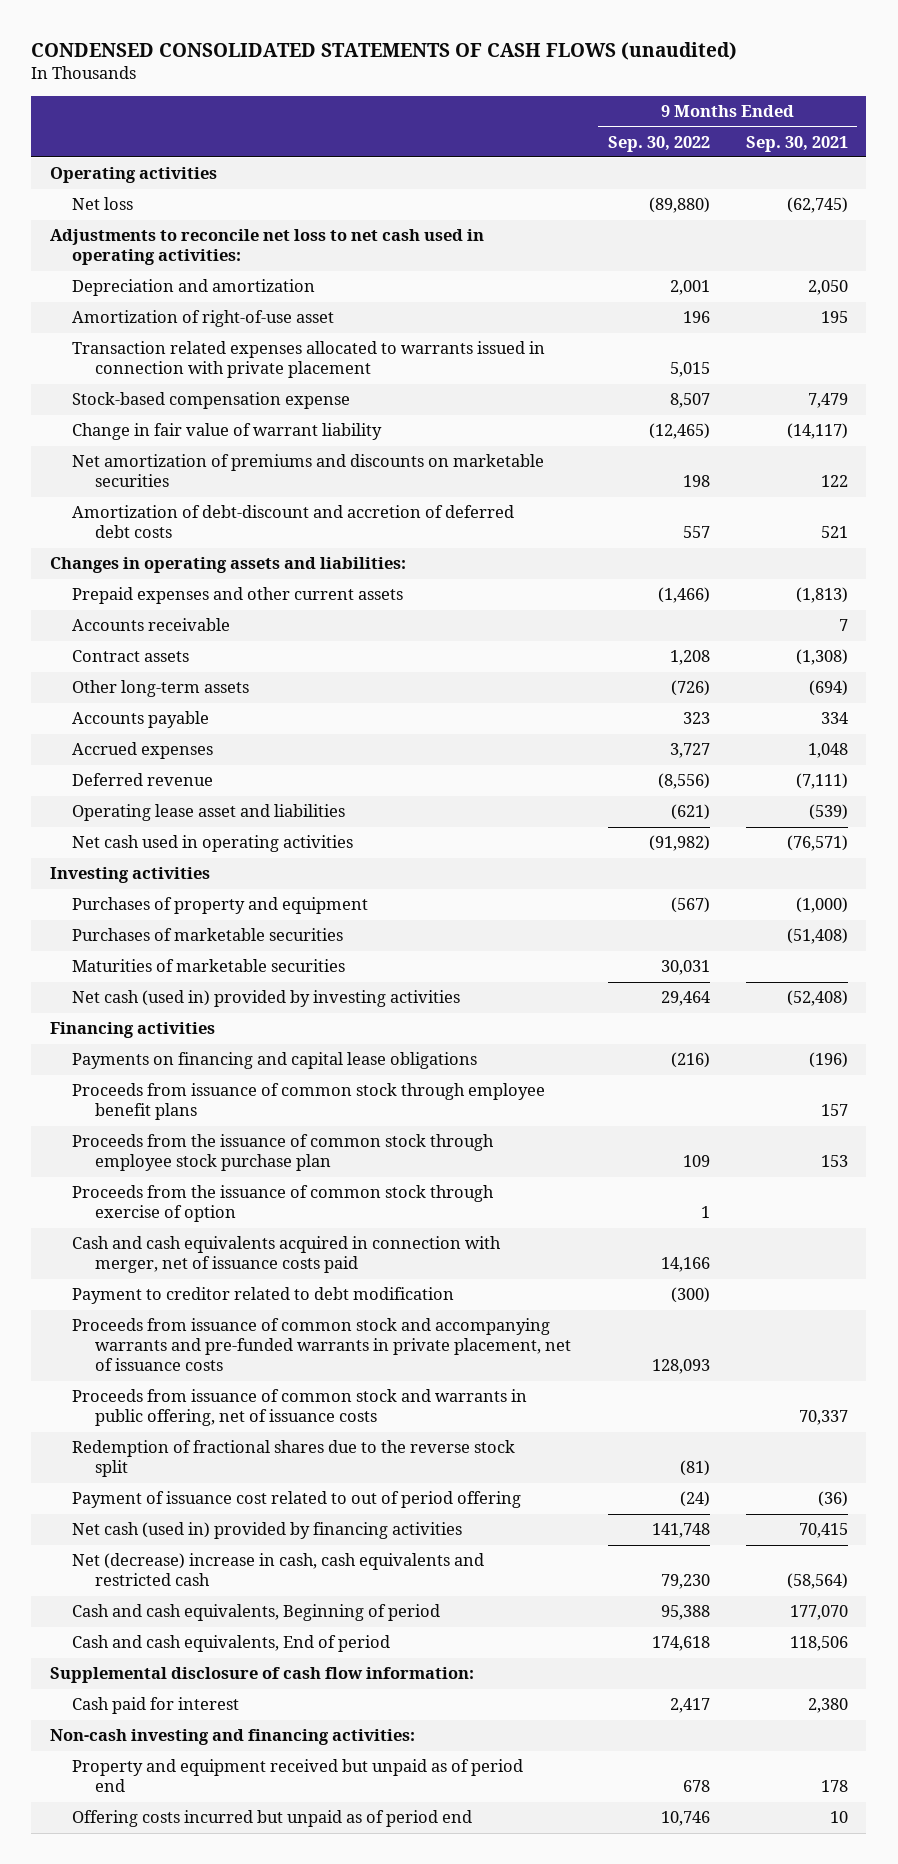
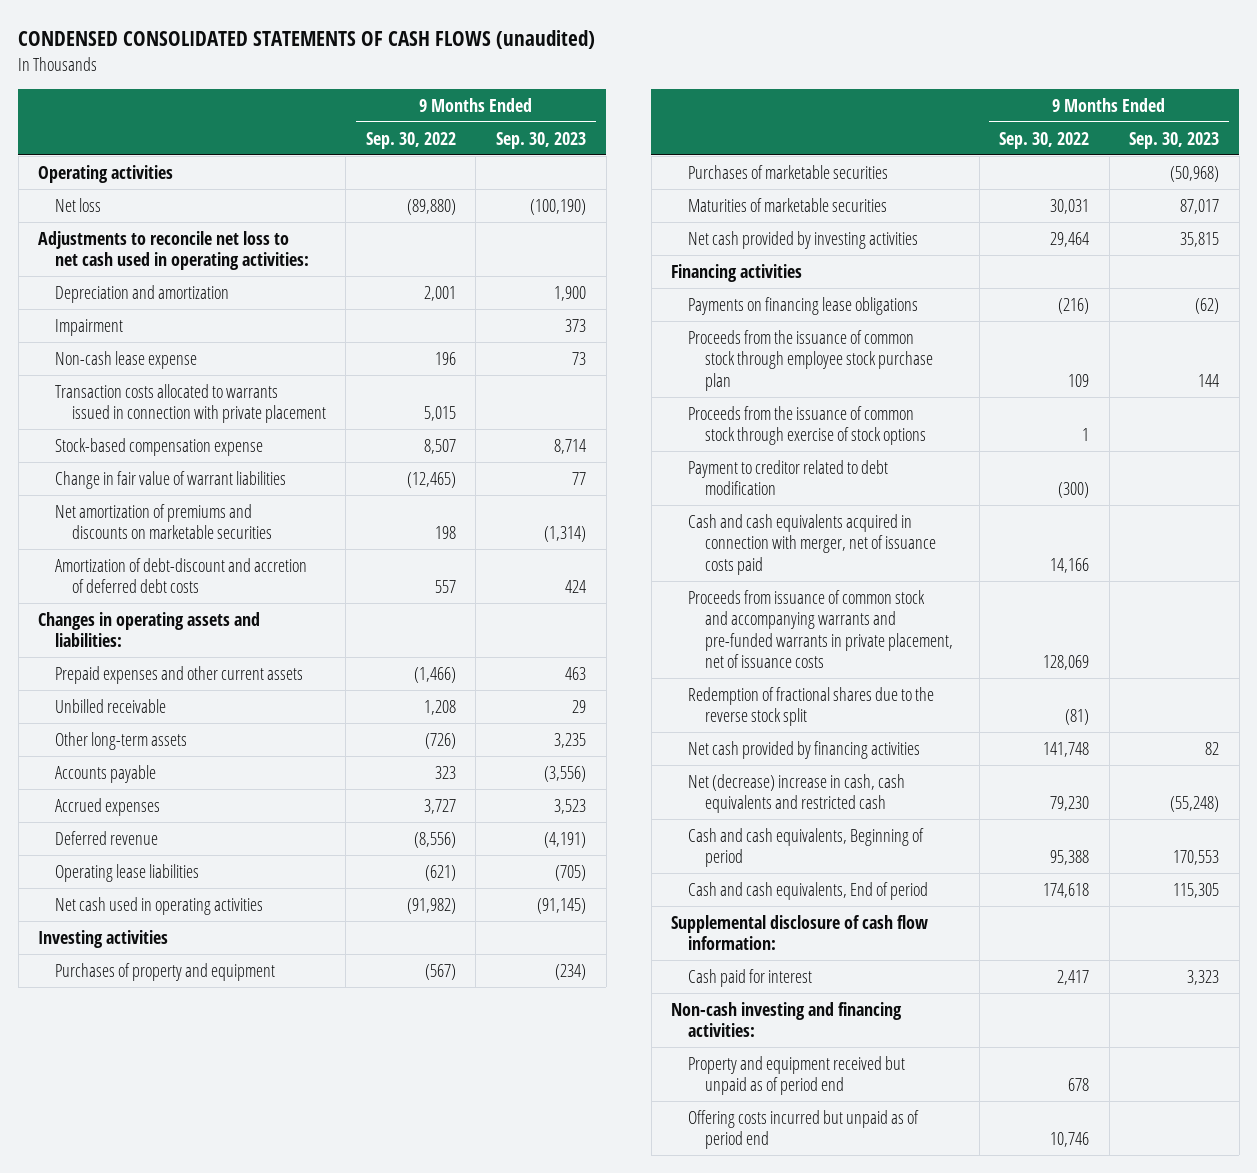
[745,135,848,152] Sep. 30, 2021 -> none
none -> [495,131,586,149] Sep. 30, 2023
none -> [55,318,124,336] Impairment
[72,310,335,328] Amortization of right-of-use asset -> [55,350,198,369] Non-cash lease expense
[72,341,546,379] Transaction related expenses allocated to warrants issued in connection with private placement -> [55,383,326,424] Transaction costs allocated to warrants issued in connection with private placement
[72,423,383,441] Change in fair value of warrant liability -> [55,470,287,489] Change in fair value of warrant liabilities
[72,618,231,632] Accounts receivable -> none
[72,650,190,663] Contract assets -> [55,698,167,713] Unbilled receivable
[72,804,346,822] Operating lease asset and liabilities -> [55,863,200,882] Operating lease liabilities
[72,990,461,1008] Net cash (used in) provided by investing activities -> [688,230,919,249] Net cash provided by investing activities
[72,1083,546,1121] Proceeds from issuance of common stock through employee benefit plans -> none
[72,1052,478,1070] Payments on financing and capital lease obligations -> [688,296,919,315] Payments on financing lease obligations
[72,1185,495,1223] Proceeds from the issuance of common stock through exercise of option -> [688,405,927,446] Proceeds from the issuance of common stock through exercise of stock options
[72,1389,528,1427] Proceeds from issuance of common stock and warrants in public offering, net of issuance costs -> none
[72,1236,502,1274] Cash and cash equivalents acquired in connection with merger, net of issuance costs paid -> [688,513,937,575] Cash and cash equivalents acquired in connection with merger, net of issuance costs paid
[651,1359,710,1375] 128,093 -> [1043,655,1090,671] 128,069
[72,1491,522,1509] Payment of issuance cost related to out of period offering -> none
[72,1522,463,1540] Net cash (used in) provided by financing activities -> [688,740,921,759] Net cash provided by financing activities

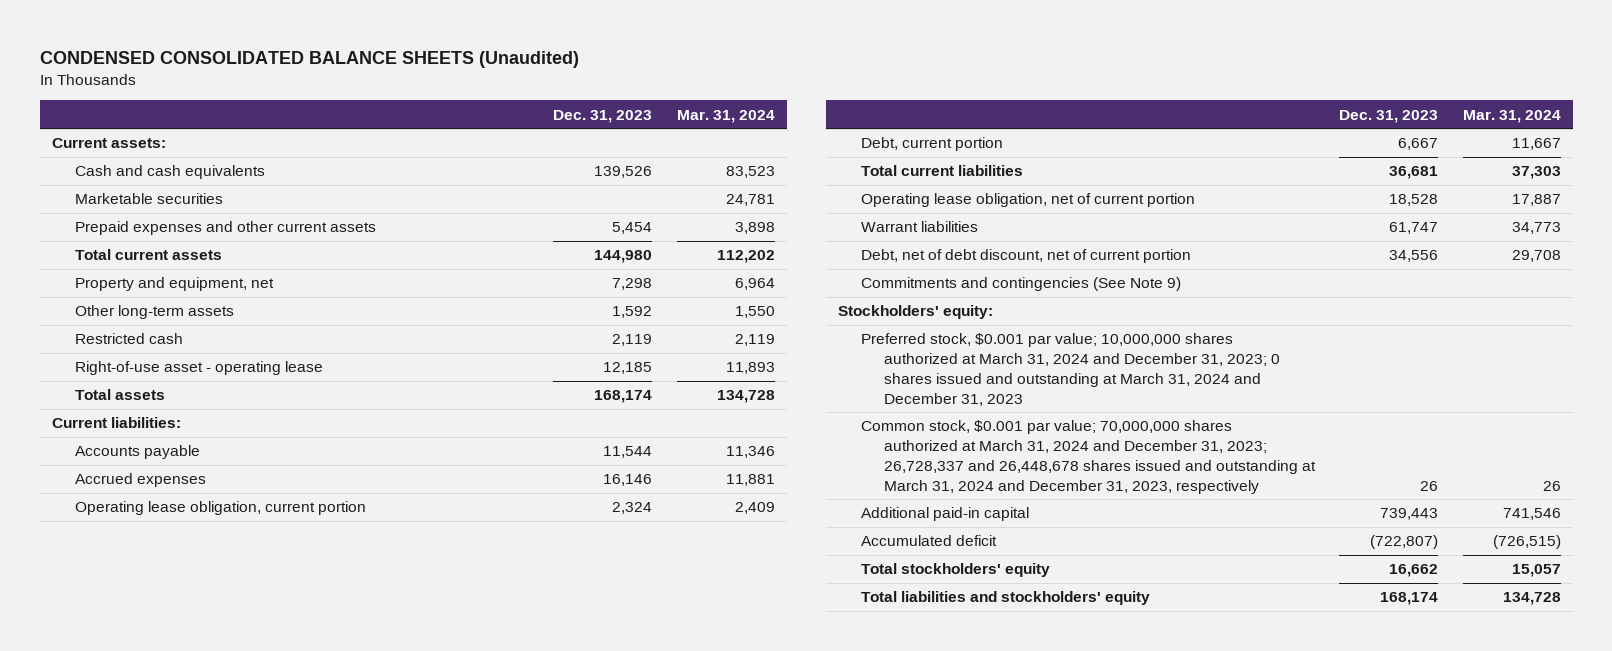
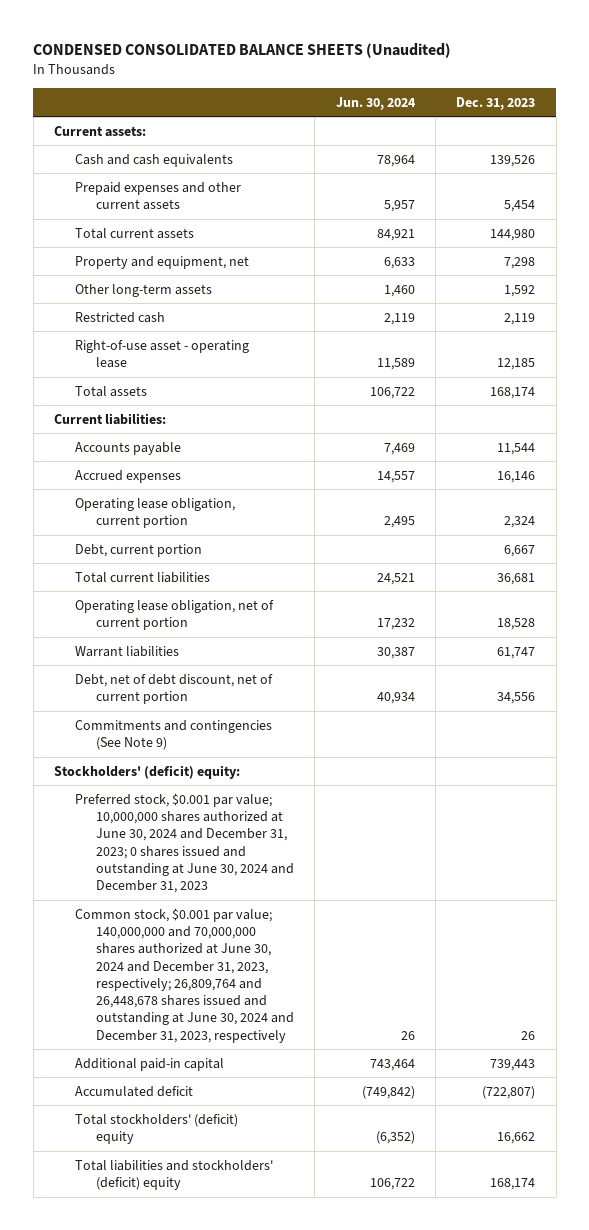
[676,109,775,123] Mar. 31, 2024 -> none
none -> [335,96,416,110] Jun. 30, 2024
[74,193,223,205] Marketable securities -> none
[837,305,993,320] Stockholders' equity: -> [54,764,241,779] Stockholders' (deficit) equity:
[860,333,1280,406] Preferred stock, $0.001 par value; 10,000,000 shares authorized at March 31, 2024 and December 31, 2023; 0 shares issued and outstanding at March 31, 2024 and December 31, 2023 -> [75,792,295,894] Preferred stock, $0.001 par value; 10,000,000 shares authorized at June 30, 2024 and December 31, 2023; 0 shares issued and outstanding at June 30, 2024 and December 31, 2023
[860,420,1316,494] Common stock, $0.001 par value; 70,000,000 shares authorized at March 31, 2024 and December 31, 2023; 26,728,337 and 26,448,678 shares issued and outstanding at March 31, 2024 and December 31, 2023, respectively -> [75,907,295,1043] Common stock, $0.001 par value; 140,000,000 and 70,000,000 shares authorized at June 30, 2024 and December 31, 2023, respectively; 26,809,764 and 26,448,678 shares issued and outstanding at June 30, 2024 and December 31, 2023, respectively
[860,563,1050,578] Total stockholders' equity -> [75,1113,239,1145] Total stockholders' (deficit) equity
[860,591,1150,606] Total liabilities and stockholders' equity -> [75,1159,274,1191] Total liabilities and stockholders' (deficit) equity

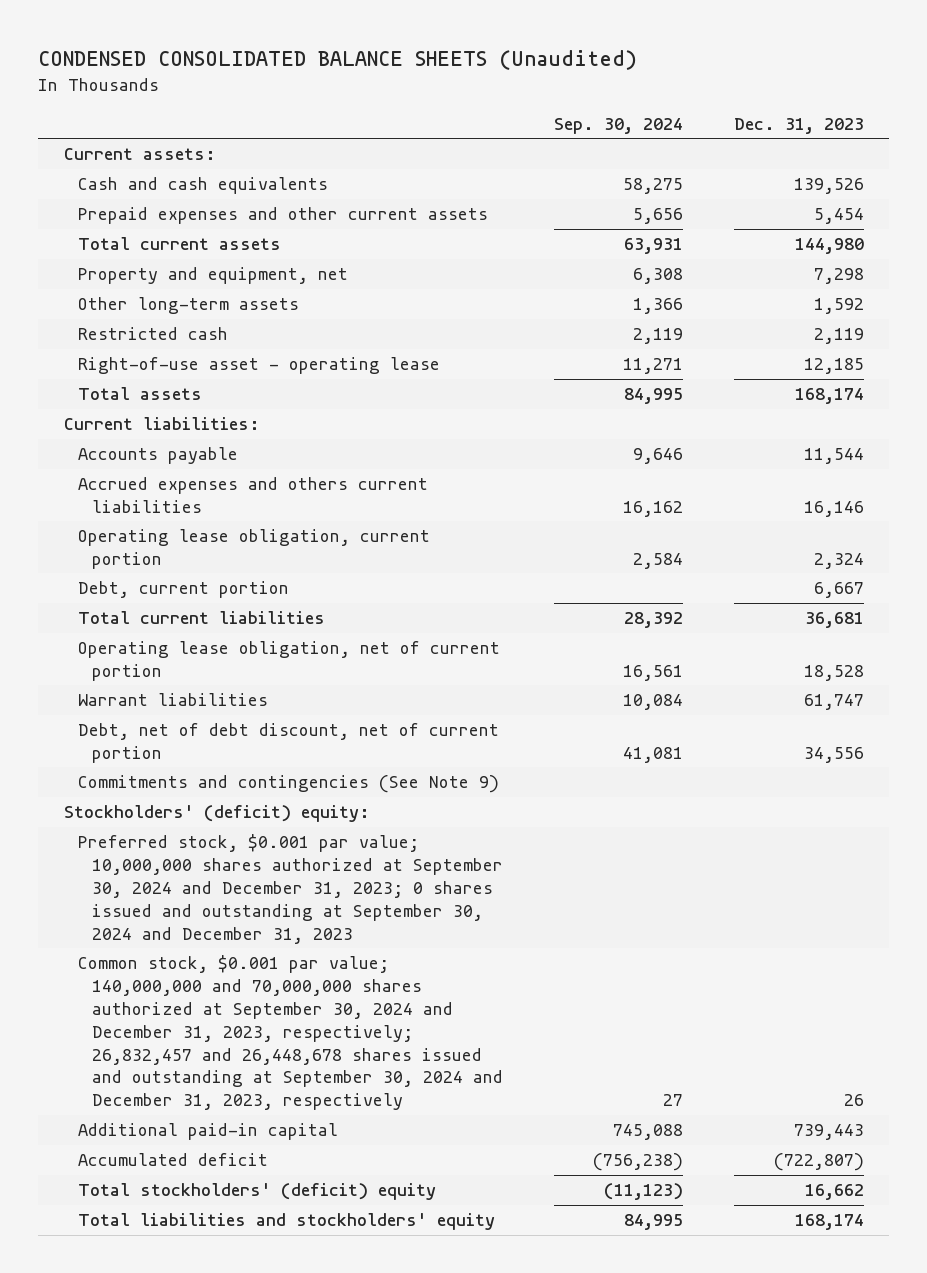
[335,96,416,110] Jun. 30, 2024 -> none
none -> [553,117,683,134] Sep. 30, 2024
[75,469,182,483] Accrued expenses -> [77,477,428,513] Accrued expenses and others current liabilities
[75,792,295,894] Preferred stock, $0.001 par value; 10,000,000 shares authorized at June 30, 2024 and December 31, 2023; 0 shares issued and outstanding at June 30, 2024 and December 31, 2023 -> [77,834,504,944] Preferred stock, $0.001 par value; 10,000,000 shares authorized at September 30, 2024 and December 31, 2023; 0 shares issued and outstanding at September 30, 2024 and December 31, 2023
[75,907,295,1043] Common stock, $0.001 par value; 140,000,000 and 70,000,000 shares authorized at June 30, 2024 and December 31, 2023, respectively; 26,809,764 and 26,448,678 shares issued and outstanding at June 30, 2024 and December 31, 2023, respectively -> [77,955,504,1111] Common stock, $0.001 par value; 140,000,000 and 70,000,000 shares authorized at September 30, 2024 and December 31, 2023, respectively; 26,832,457 and 26,448,678 shares issued and outstanding at September 30, 2024 and December 31, 2023, respectively
[75,1159,274,1191] Total liabilities and stockholders' (deficit) equity -> [77,1213,495,1231] Total liabilities and stockholders' equity

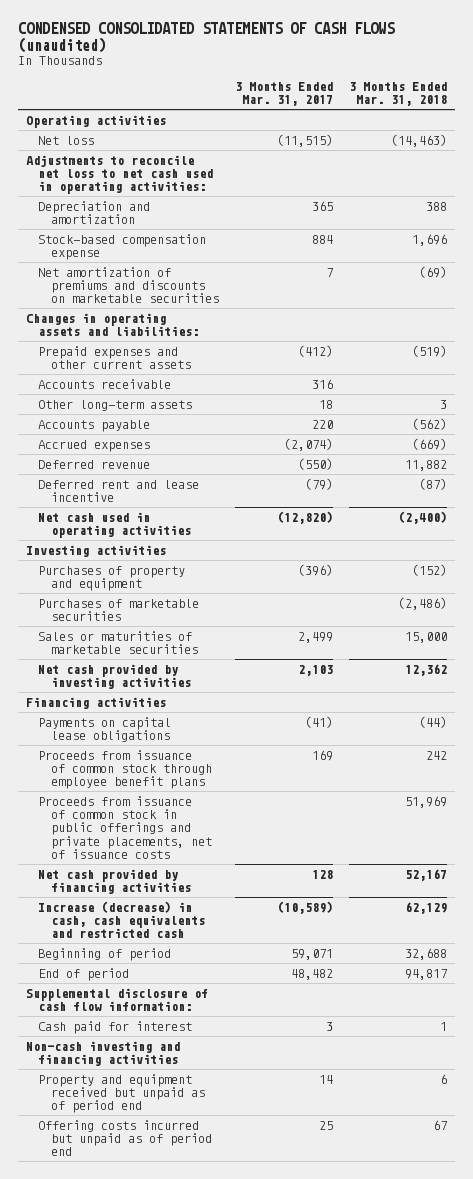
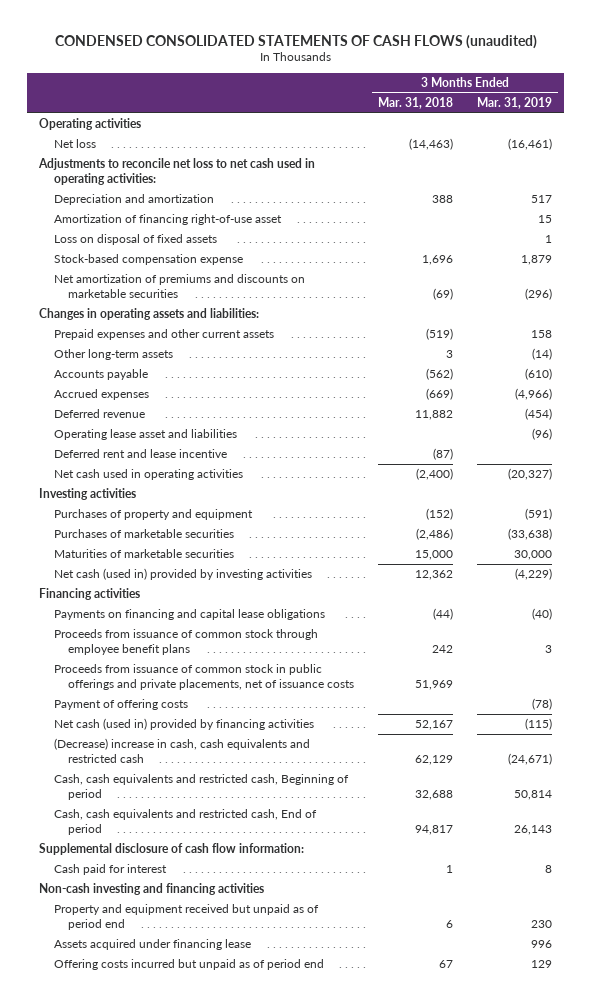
[234,81,333,107] 3 Months Ended Mar. 31, 2017 -> none
none -> [476,96,552,109] Mar. 31, 2019
none -> [53,214,282,226] Amortization of financing right-of-use asset
none -> [53,234,217,246] Loss on disposal of fixed assets
[38,378,172,389] Accounts receivable -> none
none -> [53,429,237,441] Operating lease asset and liabilities
[38,630,198,655] Sales or maturities of marketable securities -> [53,549,234,559] Maturities of marketable securities
[38,663,191,690] Net cash provided by investing activities -> [53,568,312,581] Net cash (used in) provided by investing activities
[38,716,172,743] Payments on capital lease obligations -> [53,609,325,621] Payments on financing and capital lease obligations
none -> [53,699,188,711] Payment of offering costs
[38,868,191,895] Net cash provided by financing activities -> [53,718,314,731] Net cash (used in) provided by financing activities
[38,900,205,939] Increase (decrease) in cash, cash equivalents and restricted cash -> [53,738,310,764] (Decrease) increase in cash, cash equivalents and restricted cash
[38,947,172,961] Beginning of period -> [53,774,349,801] Cash, cash equivalents and restricted cash, Beginning of period
[38,967,130,981] End of period -> [53,809,317,836] Cash, cash equivalents and restricted cash, End of period
none -> [53,939,251,951] Assets acquired under financing lease

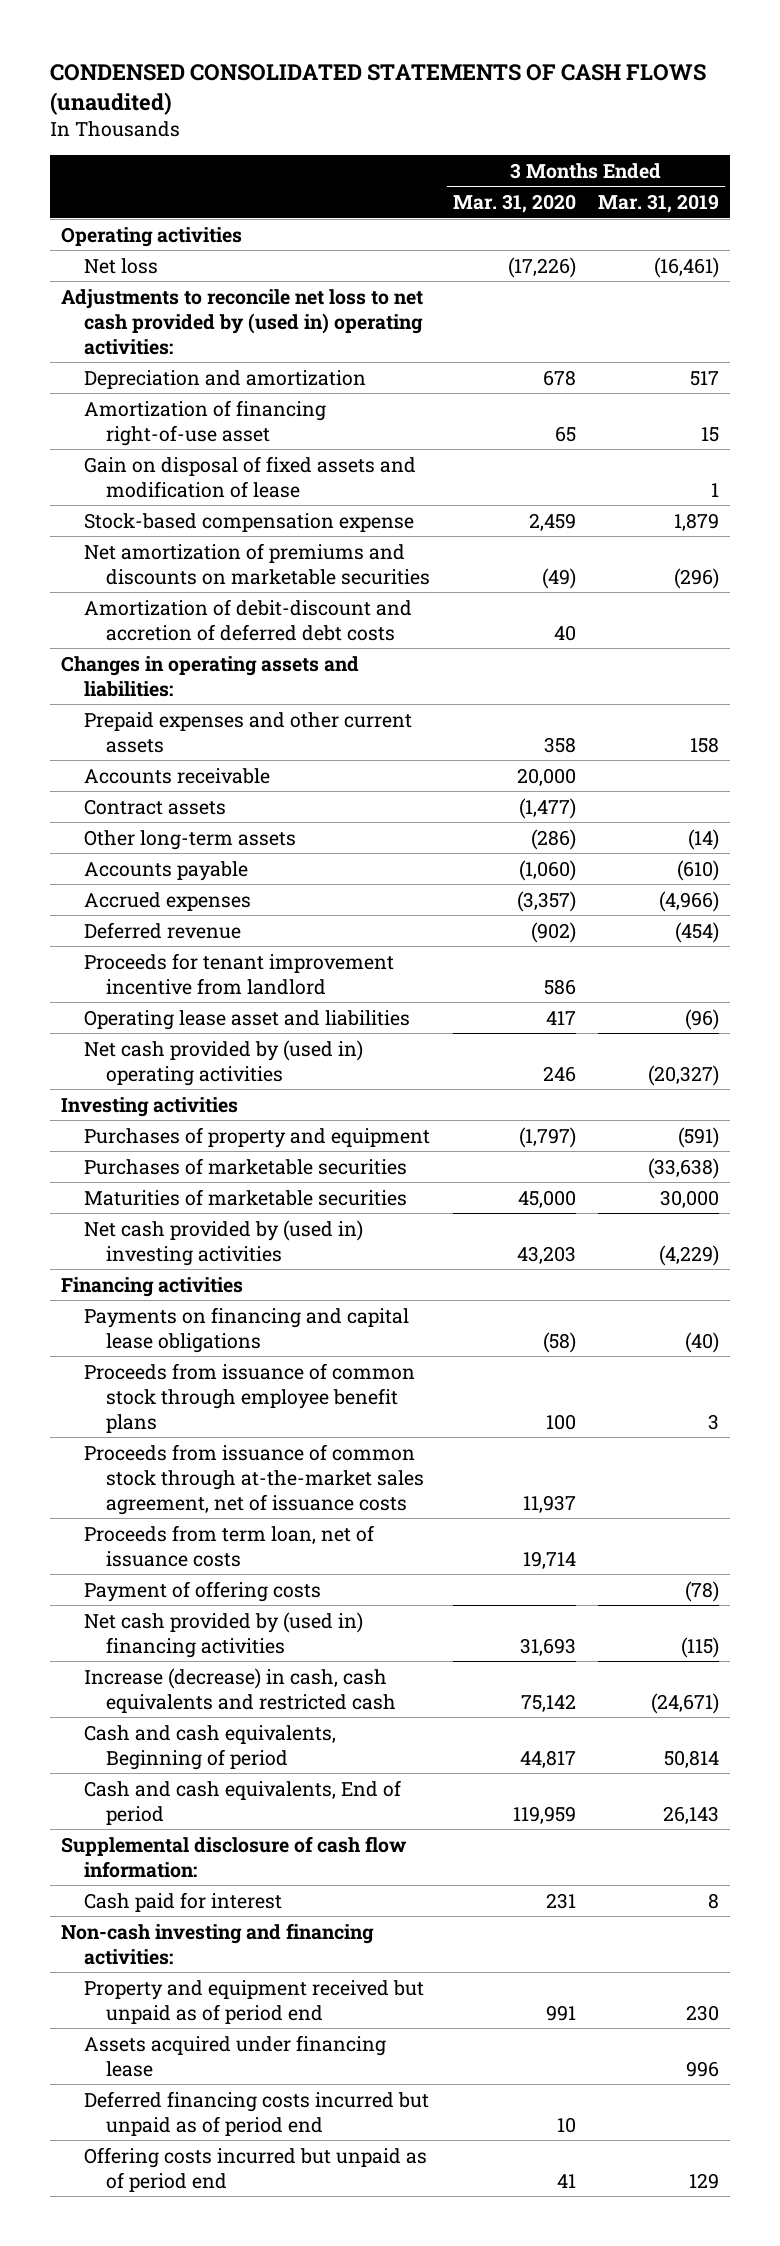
[377,96,453,109] Mar. 31, 2018 -> none
none -> [452,193,576,213] Mar. 31, 2020
[38,158,316,186] Adjustments to reconcile net loss to net cash used in operating activities: -> [61,288,424,355] Adjustments to reconcile net loss to net cash provided by (used in) operating activities:
[53,234,217,246] Loss on disposal of fixed assets -> [83,455,416,498] Gain on disposal of fixed assets and modification of lease
none -> [83,598,412,641] Amortization of debit-discount and accretion of deferred debt costs
none -> [83,767,270,784] Accounts receivable
none -> [83,798,226,815] Contract assets
none -> [83,952,394,995] Proceeds for tenant improvement incentive from landlord
[53,449,227,459] Deferred rent and lease incentive -> none
[53,469,243,481] Net cash used in operating activities -> [83,1039,363,1086] Net cash provided by (used in) operating activities
[53,568,312,581] Net cash (used in) provided by investing activities -> [83,1219,363,1266] Net cash provided by (used in) investing activities
[53,664,354,691] Proceeds from issuance of common stock in public offerings and private placements, net of issuance costs -> [83,1443,424,1515] Proceeds from issuance of common stock through at-the-market sales agreement, net of issuance costs
none -> [83,1524,374,1567] Proceeds from term loan, net of issuance costs
[53,718,314,731] Net cash (used in) provided by financing activities -> [83,1611,363,1658] Net cash provided by (used in) financing activities
[53,738,310,764] (Decrease) increase in cash, cash equivalents and restricted cash -> [83,1667,396,1713] Increase (decrease) in cash, cash equivalents and restricted cash
[53,774,349,801] Cash, cash equivalents and restricted cash, Beginning of period -> [83,1724,336,1770] Cash and cash equivalents, Beginning of period
[53,809,317,836] Cash, cash equivalents and restricted cash, End of period -> [83,1779,401,1825] Cash and cash equivalents, End of period
[39,883,265,896] Non-cash investing and financing activities -> [61,1922,375,1965] Non-cash investing and financing activities:
none -> [83,2090,429,2136] Deferred financing costs incurred but unpaid as of period end

